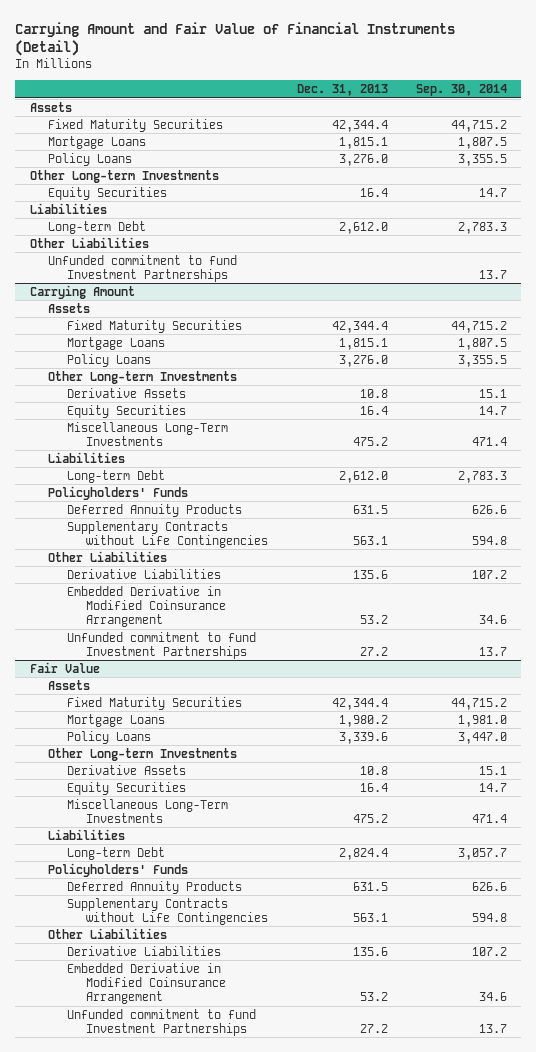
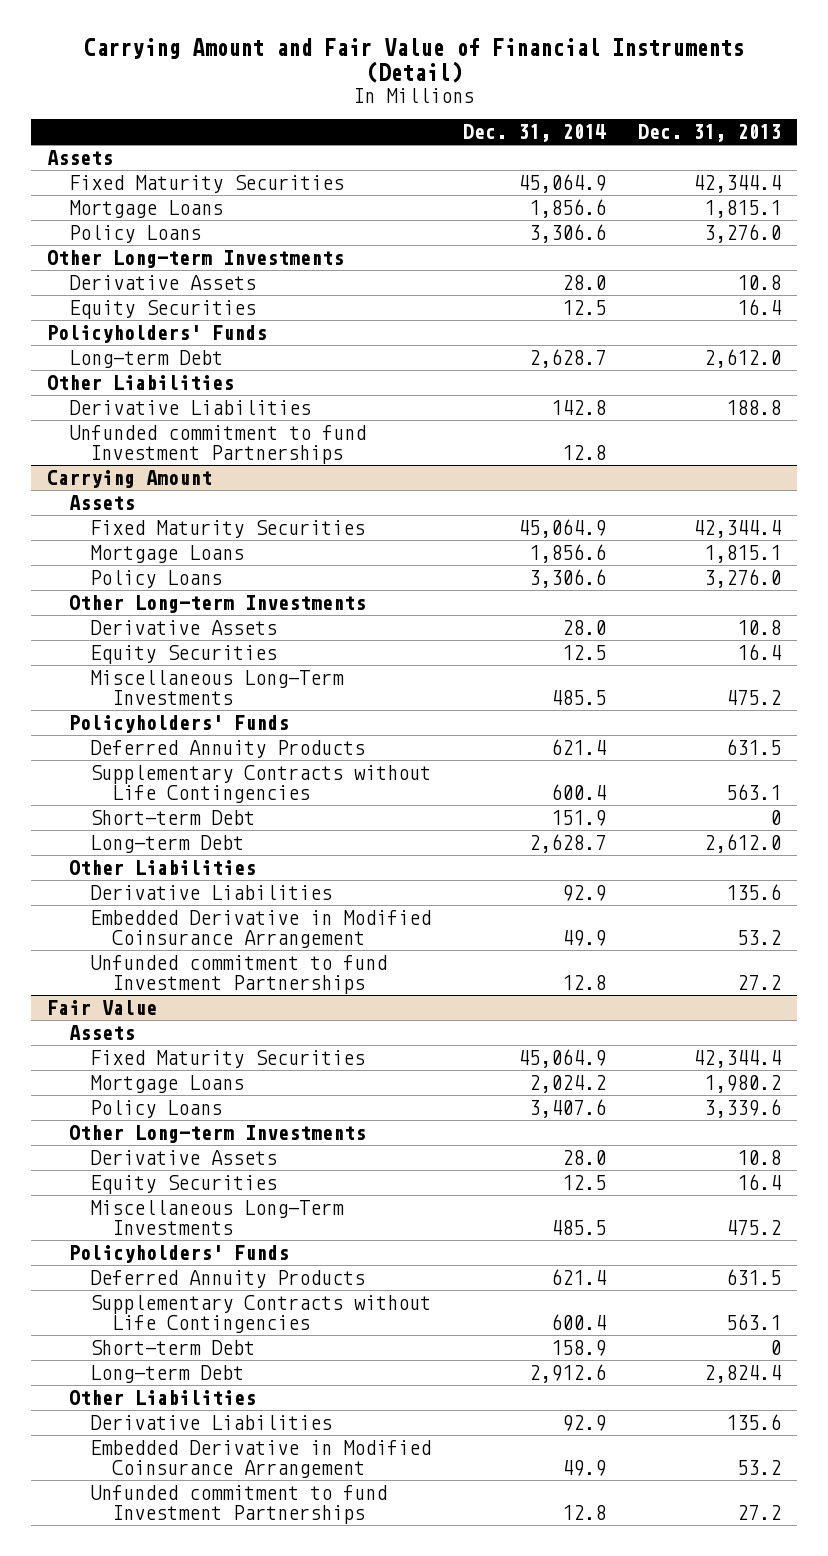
[415,84,507,97] Sep. 30, 2014 -> none
none -> [463,124,607,143] Dec. 31, 2014
none -> [68,274,256,290] Derivative Assets
[29,202,107,214] Liabilities -> none
none -> [46,324,267,343] Policyholders' Funds
none -> [68,399,311,415] Derivative Liabilities
[48,451,126,463] Liabilities -> none
none -> [90,809,256,825] Short-term Debt
[67,469,166,483] Long-term Debt -> [90,834,245,853] Long-term Debt
[48,828,126,840] Liabilities -> none
none -> [90,1339,256,1355] Short-term Debt
[67,846,166,860] Long-term Debt -> [90,1364,245,1383] Long-term Debt

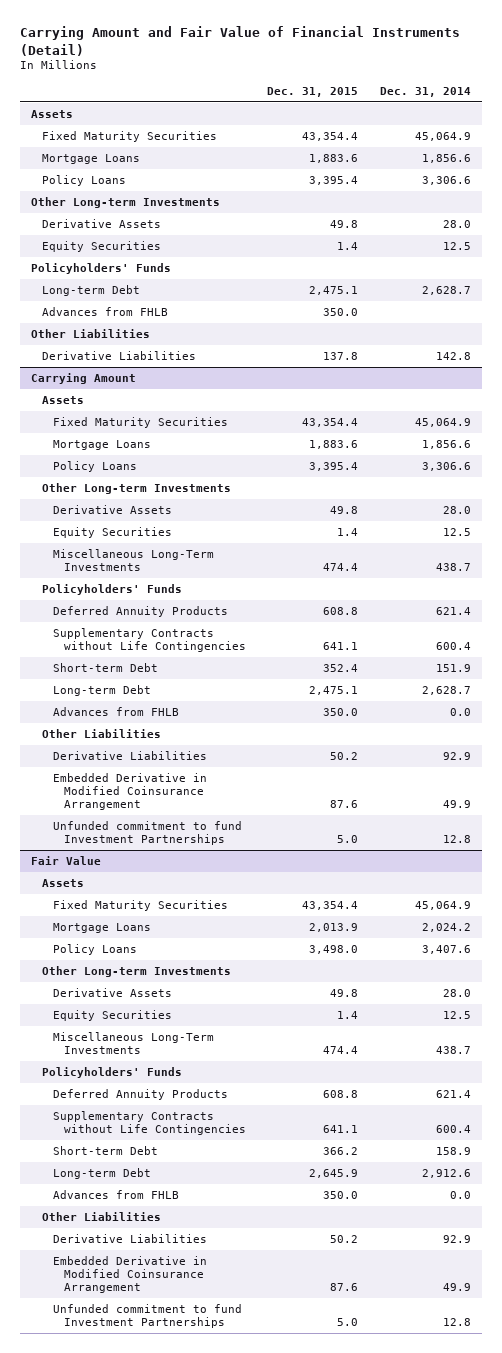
[638,124,782,143] Dec. 31, 2013 -> none
none -> [267,87,359,98] Dec. 31, 2015
none -> [42,306,169,316] Advances from FHLB
[68,424,366,464] Unfunded commitment to fund Investment Partnerships -> none
[551,689,607,705] 485.5 -> [435,562,471,571] 438.7
none -> [53,706,180,716] Advances from FHLB
[551,1219,607,1235] 485.5 -> [435,1045,471,1054] 438.7
none -> [53,1189,180,1199] Advances from FHLB

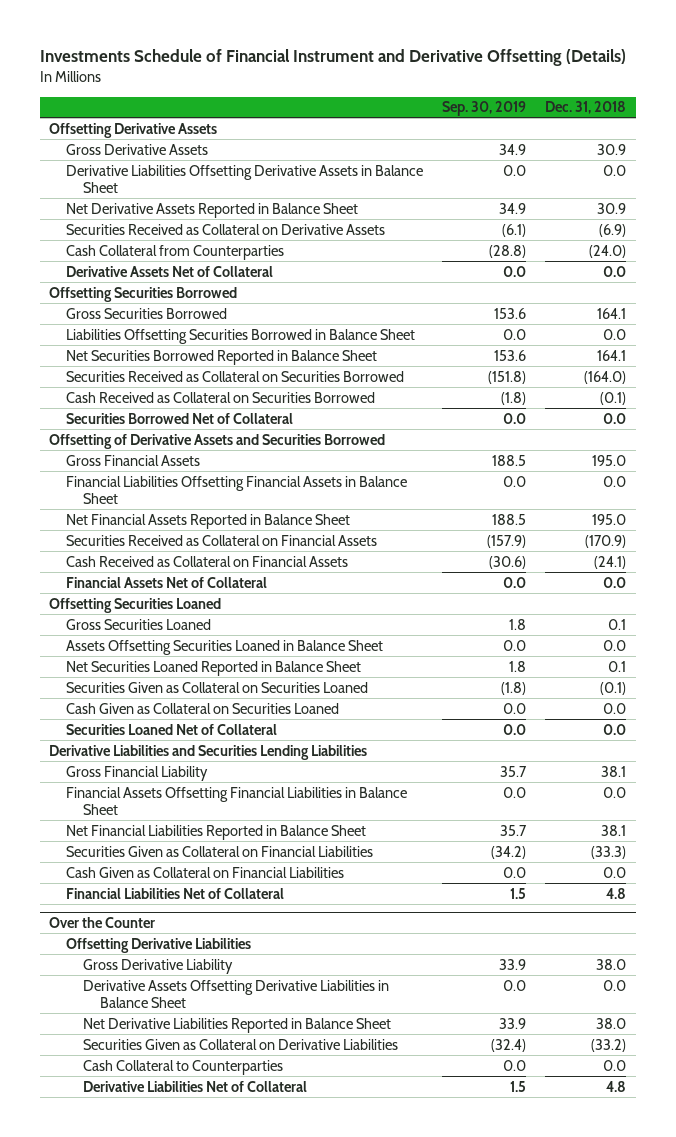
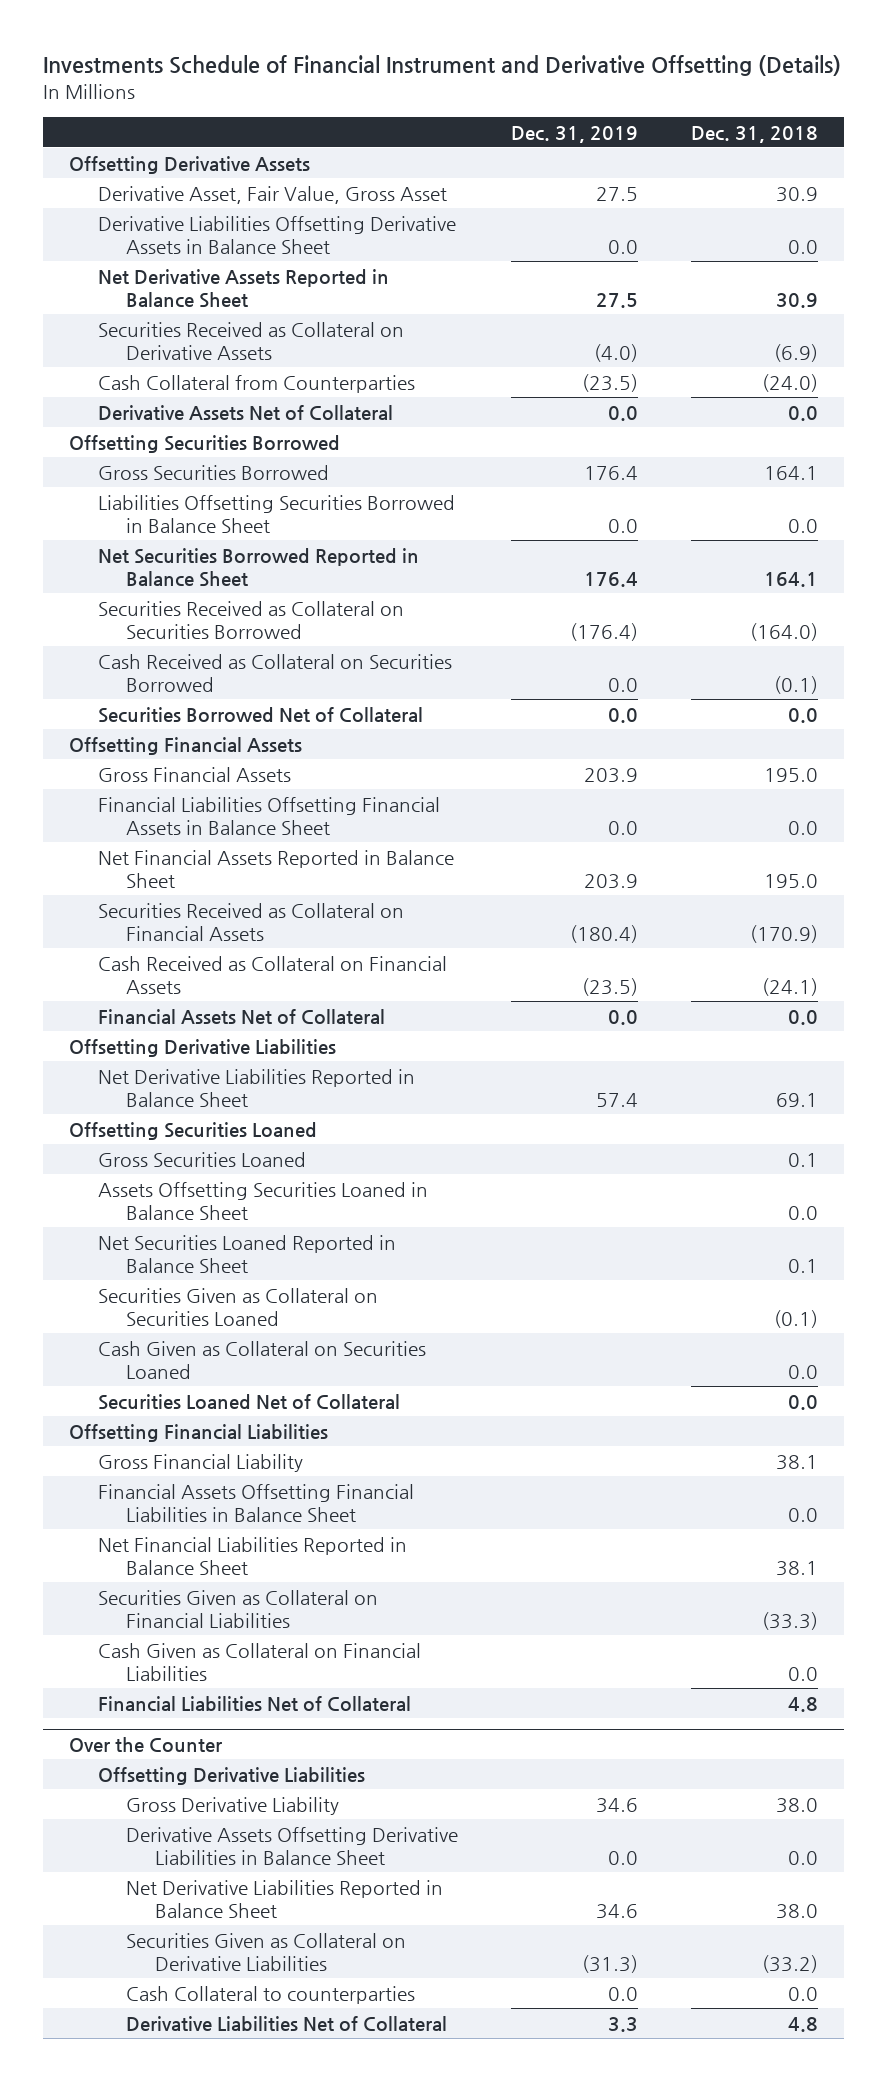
[442,101,527,117] Sep. 30, 2019 -> none
none -> [511,125,639,143] Dec. 31, 2019
[66,143,209,155] Gross Derivative Assets -> [97,185,447,204] Derivative Asset, Fair Value, Gross Asset
[49,433,386,449] Offsetting of Derivative Assets and Securities Borrowed -> [69,736,303,755] Offsetting Financial Assets
none -> [69,1038,337,1057] Offsetting Derivative Liabilities
none -> [97,1068,415,1107] Net Derivative Liabilities Reported in Balance Sheet
[49,744,368,760] Derivative Liabilities and Securities Lending Liabilities -> [69,1423,329,1442] Offsetting Financial Liabilities
[83,1059,284,1075] Cash Collateral to Counterparties -> [126,1985,416,2004] Cash Collateral to counterparties

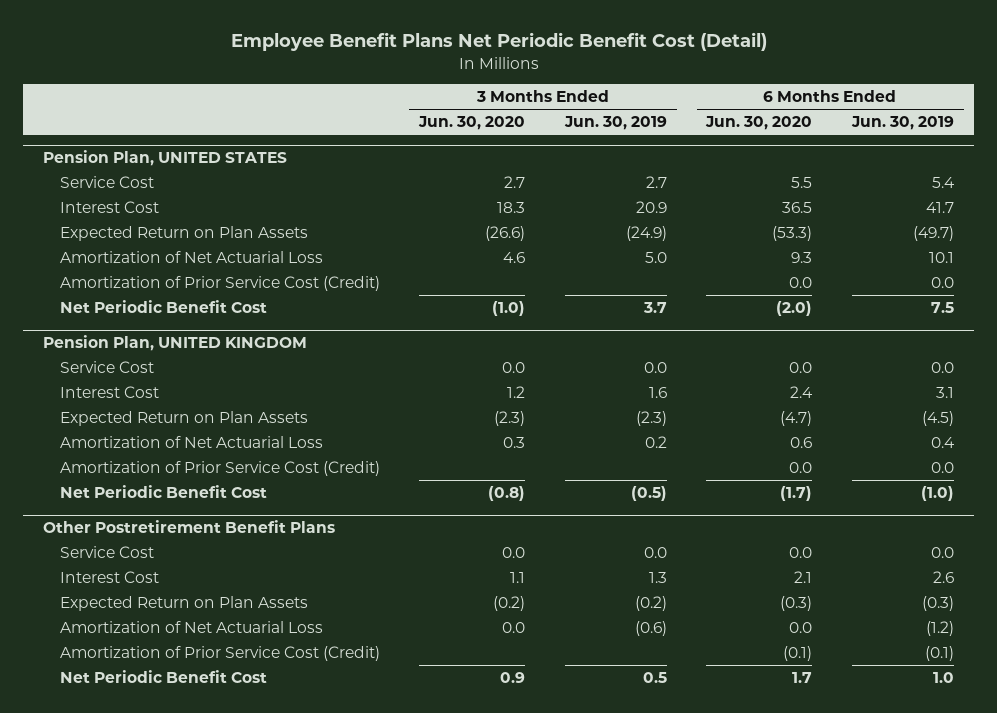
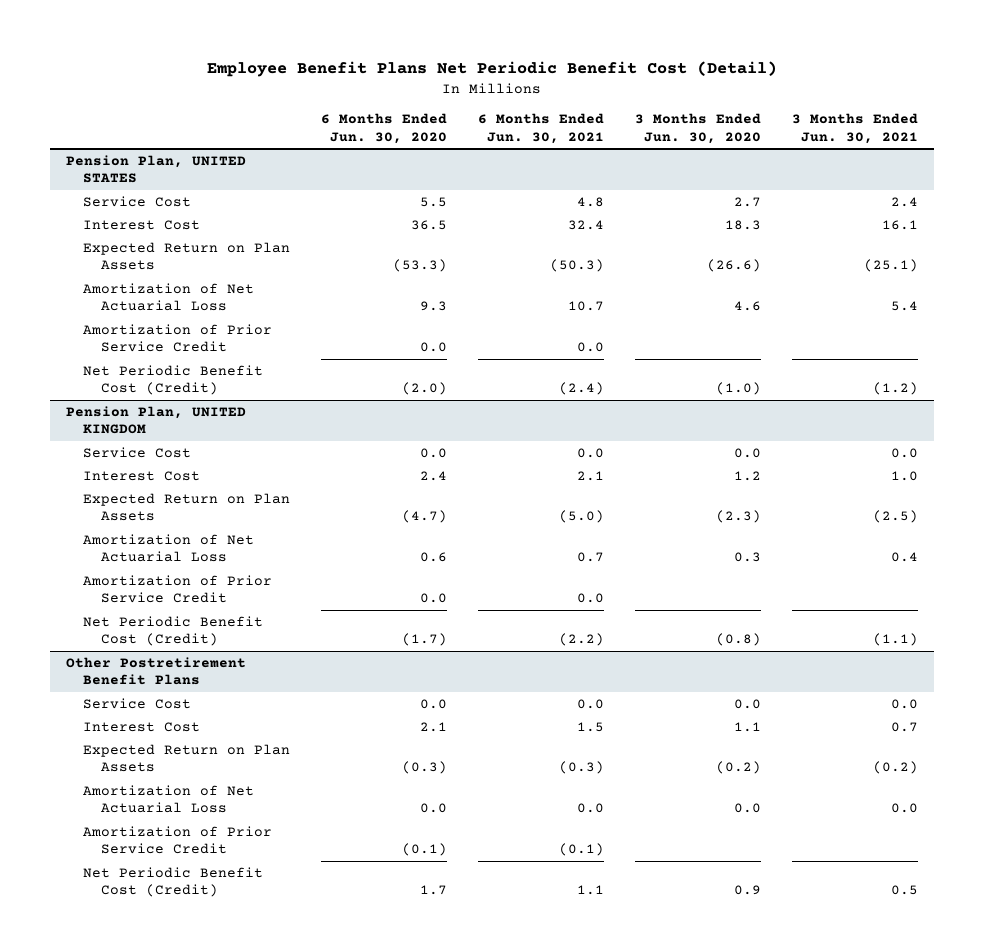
[563,116,667,131] Jun. 30, 2019 -> none
[851,116,955,131] Jun. 30, 2019 -> none
none -> [478,113,605,144] 6 Months Ended Jun. 30, 2021
none -> [792,113,919,144] 3 Months Ended Jun. 30, 2021
[59,275,380,291] Amortization of Prior Service Cost (Credit) -> [83,323,273,353] Amortization of Prior Service Credit
[59,299,267,313] Net Periodic Benefit Cost -> [83,364,264,396] Net Periodic Benefit Cost (Credit)
[59,460,380,476] Amortization of Prior Service Cost (Credit) -> [83,574,273,604] Amortization of Prior Service Credit
[59,484,267,498] Net Periodic Benefit Cost -> [83,615,264,647] Net Periodic Benefit Cost (Credit)
[59,645,380,661] Amortization of Prior Service Cost (Credit) -> [83,825,273,855] Amortization of Prior Service Credit
[59,669,267,683] Net Periodic Benefit Cost -> [83,866,264,898] Net Periodic Benefit Cost (Credit)

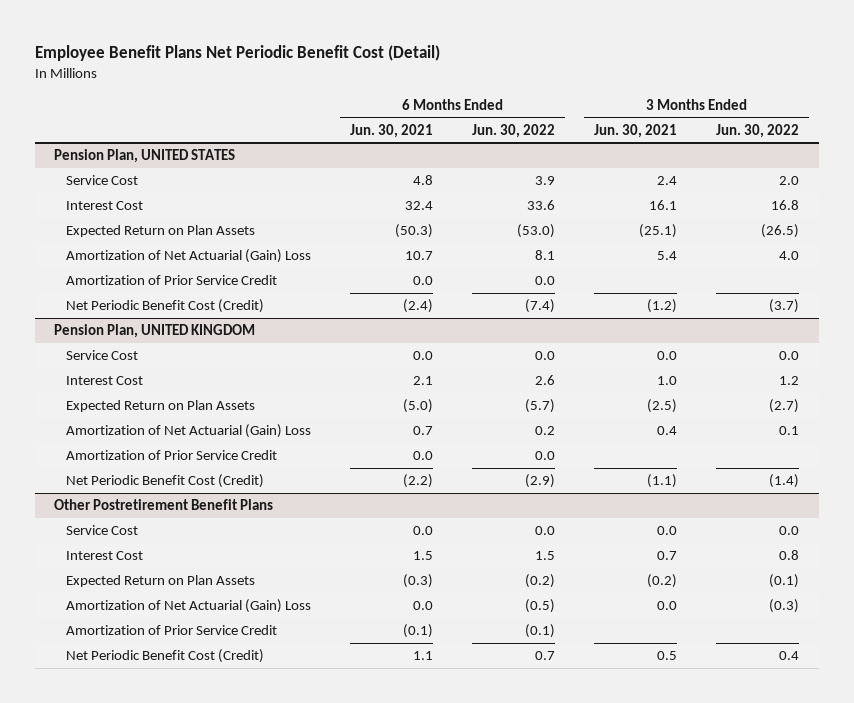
[321,113,448,144] 6 Months Ended Jun. 30, 2020 -> none
[635,113,762,144] 3 Months Ended Jun. 30, 2020 -> none
none -> [472,123,556,138] Jun. 30, 2022
none -> [716,123,800,138] Jun. 30, 2022
[83,282,255,312] Amortization of Net Actuarial Loss -> [66,249,312,264] Amortization of Net Actuarial (Gain) Loss
[83,533,255,563] Amortization of Net Actuarial Loss -> [66,424,312,439] Amortization of Net Actuarial (Gain) Loss
[83,784,255,814] Amortization of Net Actuarial Loss -> [66,599,312,614] Amortization of Net Actuarial (Gain) Loss

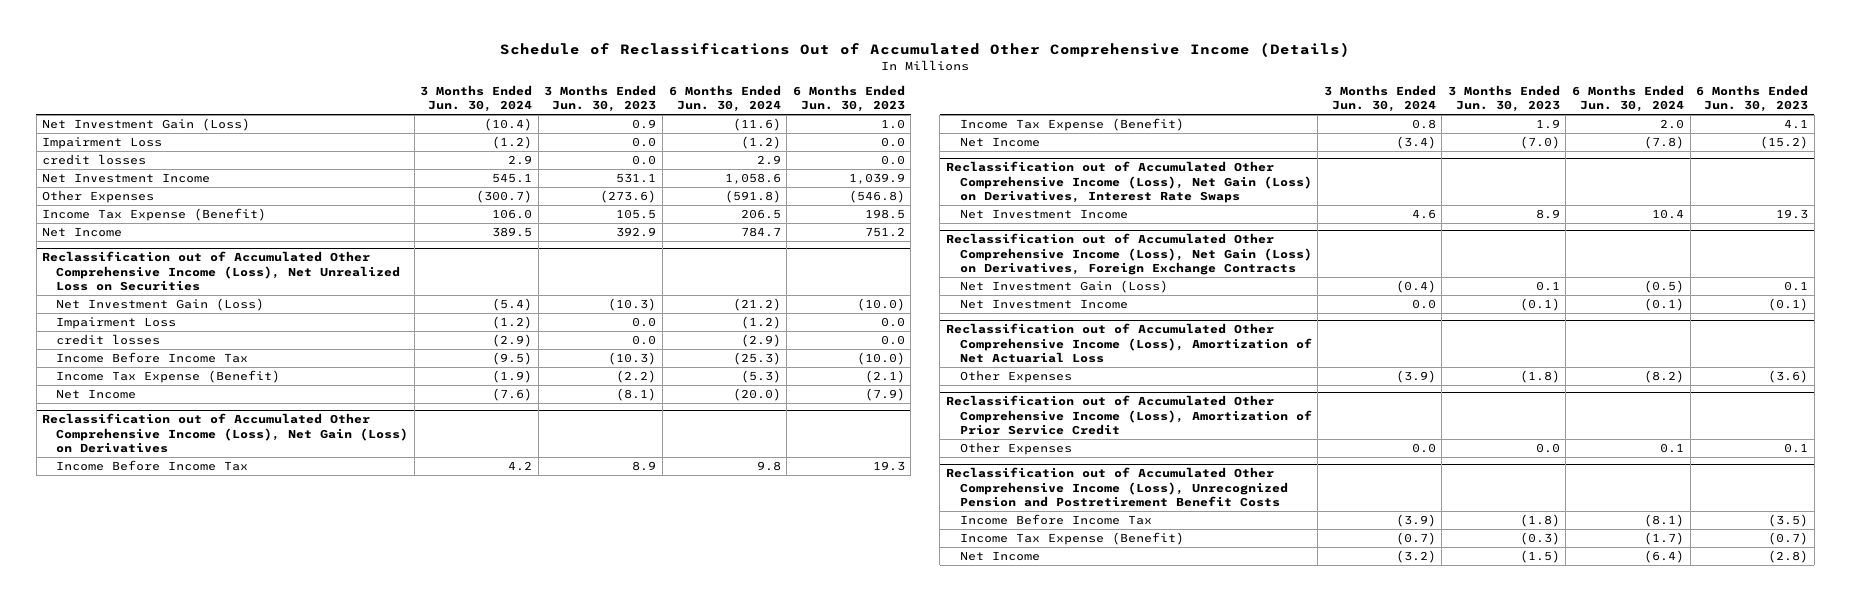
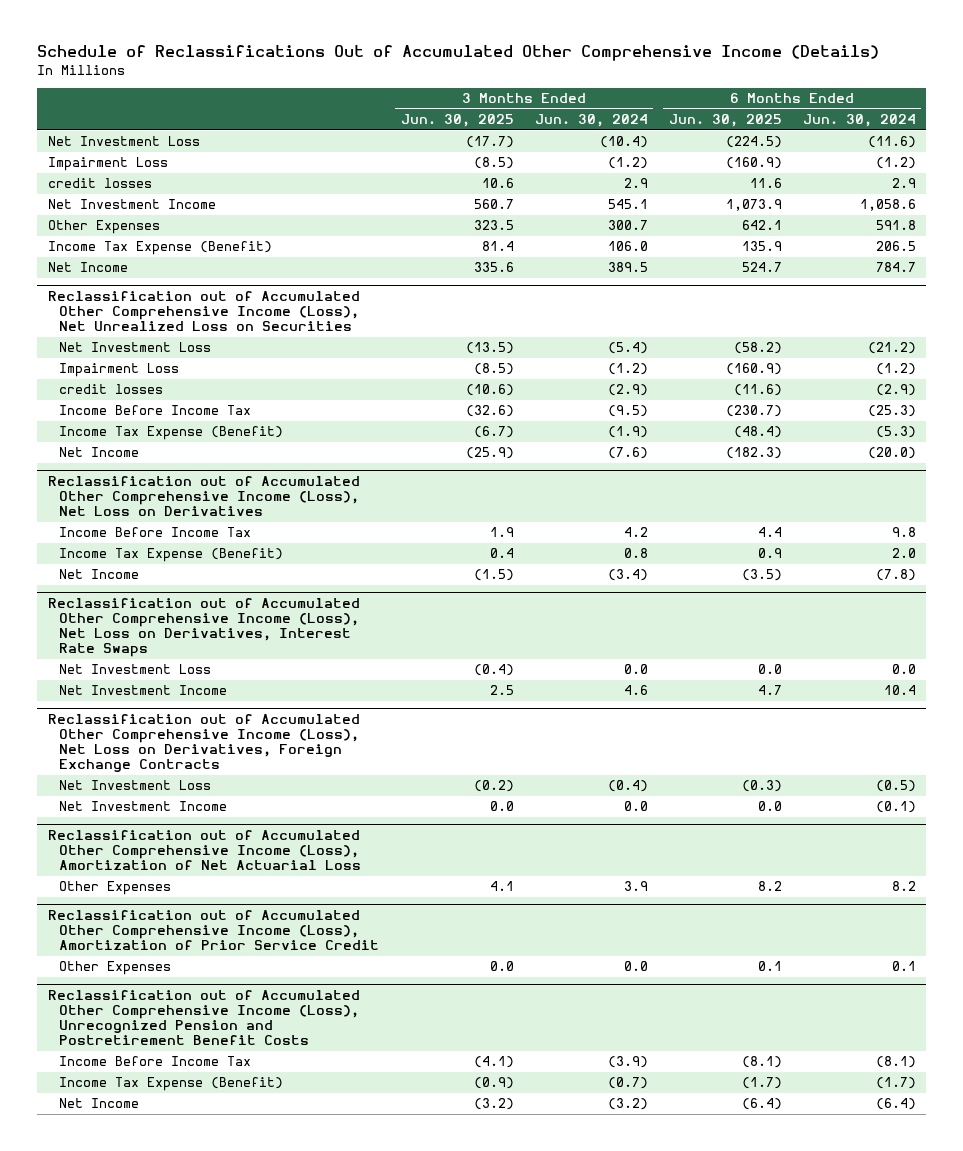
[544,84,657,113] 3 Months Ended Jun. 30, 2023 -> none
[792,84,905,113] 6 Months Ended Jun. 30, 2023 -> none
none -> [400,114,514,128] Jun. 30, 2025
none -> [668,114,782,128] Jun. 30, 2025
[42,117,251,131] Net Investment Gain (Loss) -> [47,136,200,147] Net Investment Loss
[476,189,533,203] (300.7) -> [607,220,648,231] 300.7
[724,189,781,203] (591.8) -> [875,220,916,231] 591.8
[56,297,265,311] Net Investment Gain (Loss) -> [59,342,212,353] Net Investment Loss
[42,413,409,454] Reclassification out of Accumulated Other Comprehensive Income (Loss), Net Gain (Loss) on Derivatives -> [47,476,360,517] Reclassification out of Accumulated Other Comprehensive Income (Loss), Net Loss on Derivatives
[945,161,1312,204] Reclassification out of Accumulated Other Comprehensive Income (Loss), Net Gain (Loss) on Derivatives, Interest Rate Swaps -> [47,598,360,658] Reclassification out of Accumulated Other Comprehensive Income (Loss), Net Loss on Derivatives, Interest Rate Swaps
none -> [59,664,212,675] Net Investment Loss
[945,233,1312,276] Reclassification out of Accumulated Other Comprehensive Income (Loss), Net Gain (Loss) on Derivatives, Foreign Exchange Contracts -> [47,714,360,773] Reclassification out of Accumulated Other Comprehensive Income (Loss), Net Loss on Derivatives, Foreign Exchange Contracts
[959,279,1168,293] Net Investment Gain (Loss) -> [59,780,212,791] Net Investment Loss
[1395,369,1436,383] (3.9) -> [623,881,648,892] 3.9
[1643,369,1684,383] (8.2) -> [891,881,916,892] 8.2

